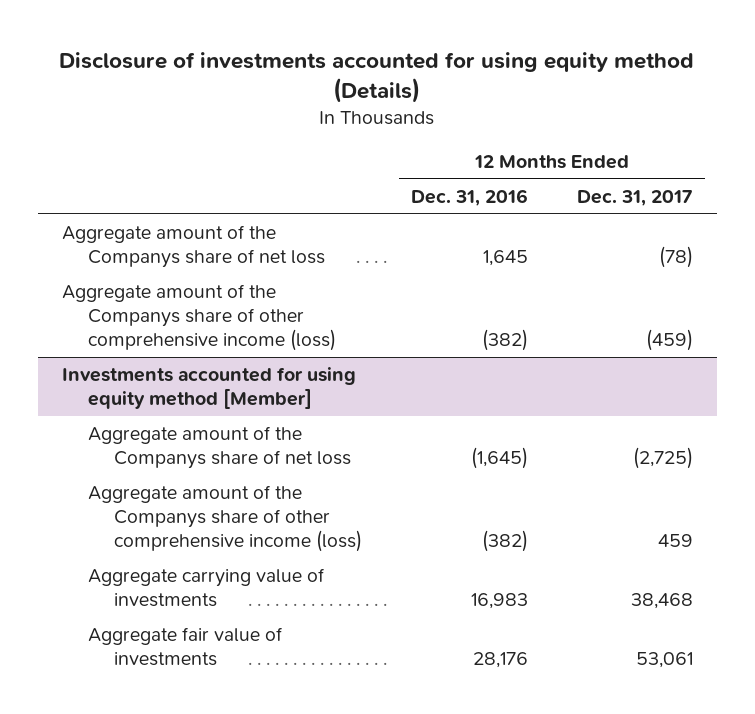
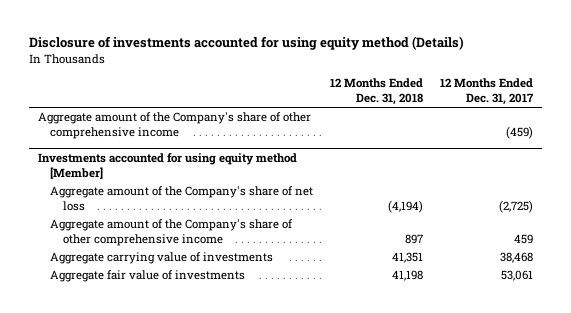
[410,189,528,207] Dec. 31, 2016 -> none
none -> [330,78,424,106] 12 Months Ended Dec. 31, 2018
[62,225,326,268] Aggregate amount of the Companys share of net loss -> none
[62,284,337,351] Aggregate amount of the Companys share of other comprehensive income (loss) -> [37,112,311,140] Aggregate amount of the Company's share of other comprehensive income
[88,426,352,469] Aggregate amount of the Companys share of net loss -> [50,186,314,212] Aggregate amount of the Company's share of net loss
[88,485,363,552] Aggregate amount of the Companys share of other comprehensive income (loss) -> [50,219,294,247] Aggregate amount of the Company's share of other comprehensive income

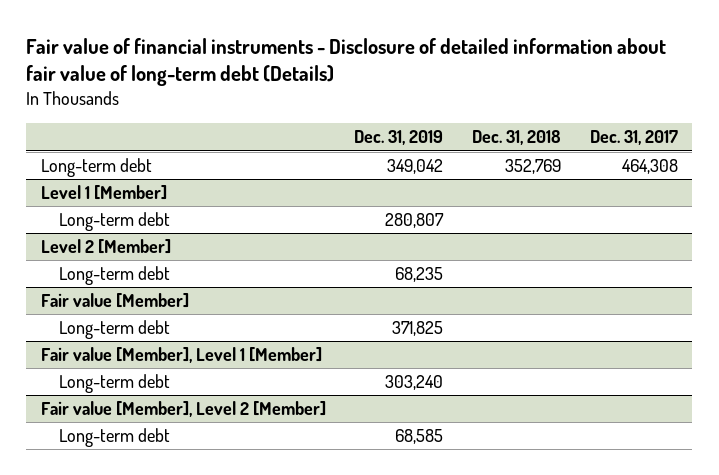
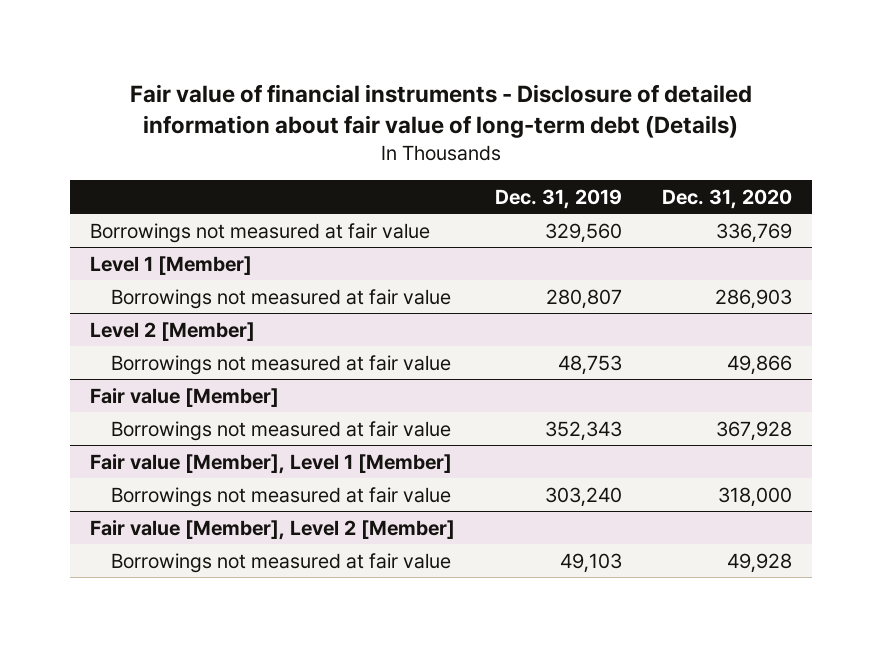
[472,130,562,146] Dec. 31, 2018 -> none
[590,130,679,146] Dec. 31, 2017 -> none
none -> [661,189,792,210] Dec. 31, 2020
[40,158,152,178] Long-term debt -> none
none -> [90,222,431,243] Borrowings not measured at fair value
[58,212,170,232] Long-term debt -> [111,288,452,309] Borrowings not measured at fair value
[58,266,170,286] Long-term debt -> none
none -> [111,354,452,375] Borrowings not measured at fair value
[58,320,170,340] Long-term debt -> none
none -> [111,420,452,441] Borrowings not measured at fair value
[58,374,170,394] Long-term debt -> [111,486,452,507] Borrowings not measured at fair value
[58,428,170,448] Long-term debt -> none
none -> [111,552,452,573] Borrowings not measured at fair value

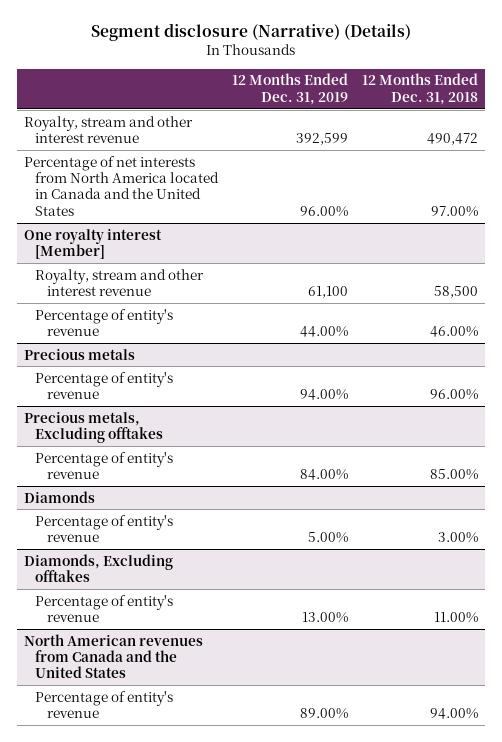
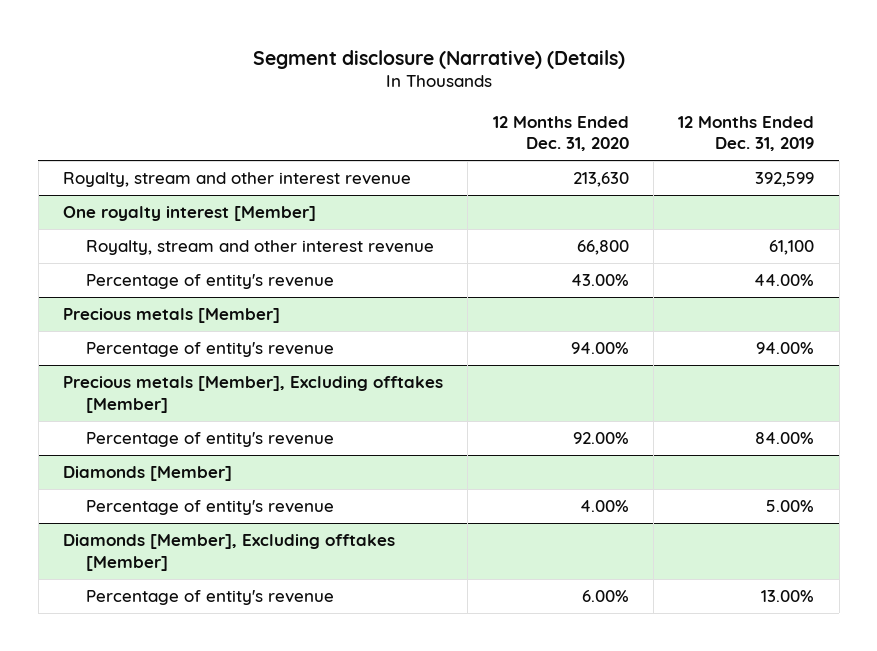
[362,73,479,105] 12 Months Ended Dec. 31, 2018 -> none
none -> [492,115,629,151] 12 Months Ended Dec. 31, 2020
[23,155,220,216] Percentage of net interests from North America located in Canada and the United States -> none
[23,348,135,360] Precious metals -> [63,308,281,324] Precious metals [Member]
[23,411,164,443] Precious metals, Excluding offtakes -> [63,376,444,413] Precious metals [Member], Excluding offtakes [Member]
[23,490,95,503] Diamonds -> [63,466,233,482] Diamonds [Member]
[23,553,173,582] Diamonds, Excluding offtakes -> [63,534,396,571] Diamonds [Member], Excluding offtakes [Member]
[23,633,203,679] North American revenues from Canada and the United States -> none
[35,690,174,718] Percentage of entity's revenue -> none

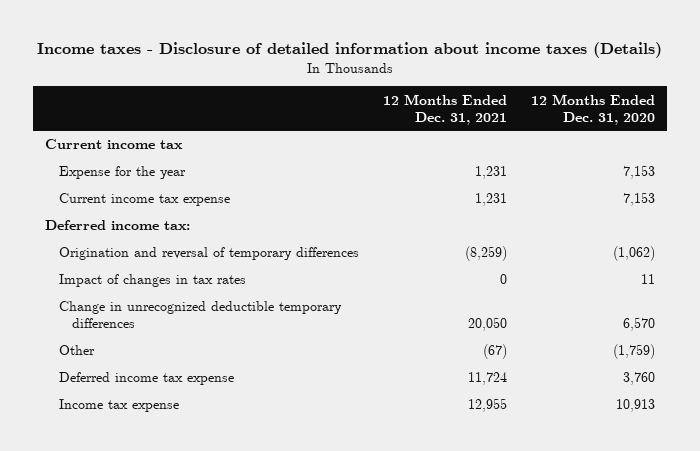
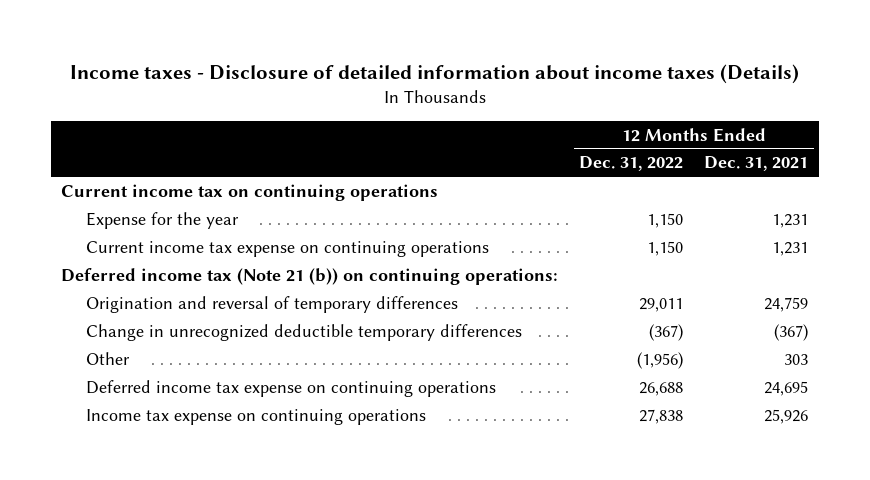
[530,93,655,125] 12 Months Ended Dec. 31, 2020 -> none
none -> [579,156,684,172] Dec. 31, 2022
[45,139,184,150] Current income tax -> [61,183,439,201] Current income tax on continuing operations
[58,274,246,288] Impact of changes in tax rates -> none
[58,193,230,207] Current income tax expense -> [86,240,490,257] Current income tax expense on continuing operations
[45,220,191,231] Deferred income tax: -> [61,267,559,285] Deferred income tax (Note 21 (b)) on continuing operations:
[464,246,507,262] (8,259) -> [764,296,809,312] 24,759
[467,317,507,332] 20,050 -> [774,323,809,341] (367)
[482,344,507,360] (67) -> [784,353,809,365] 303
[58,372,234,386] Deferred income tax expense -> [86,379,497,397] Deferred income tax expense on continuing operations
[467,372,507,386] 11,724 -> [764,380,809,396] 24,695
[58,399,179,413] Income tax expense -> [86,408,427,425] Income tax expense on continuing operations
[467,398,507,413] 12,955 -> [764,408,809,424] 25,926

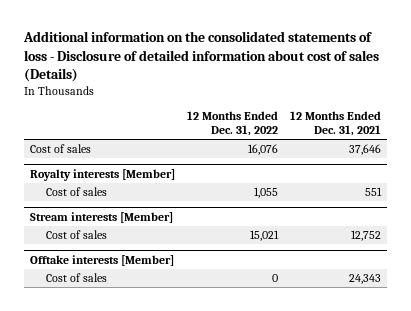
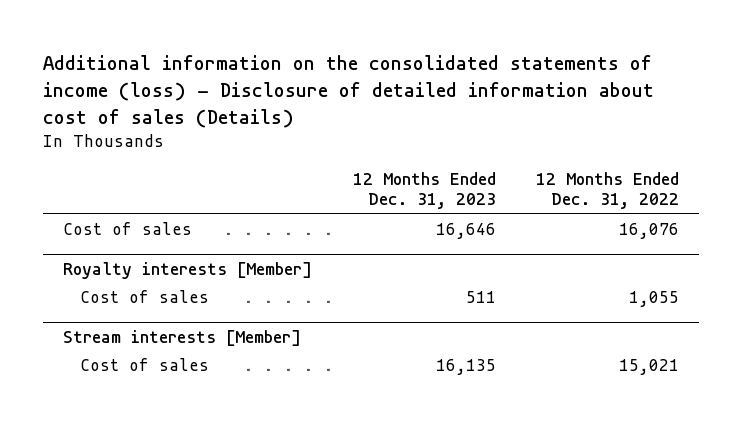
[22,31,379,83] Additional information on the consolidated statements of loss - Disclosure of detailed information about cost of sales (Details) -> [43,55,655,128] Additional information on the consolidated statements of income (loss) - Disclosure of detailed information about cost of sales (Details)
[290,111,382,137] 12 Months Ended Dec. 31, 2021 -> none
none -> [352,171,496,210] 12 Months Ended Dec. 31, 2023
[29,254,174,266] Offtake interests [Member] -> none
[45,273,107,283] Cost of sales -> none

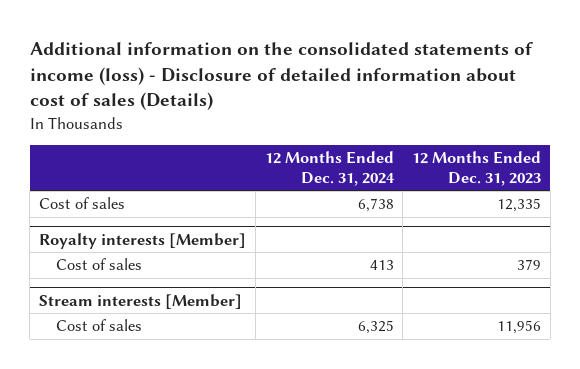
[536,171,680,210] 12 Months Ended Dec. 31, 2022 -> none
none -> [264,151,395,186] 12 Months Ended Dec. 31, 2024
[435,223,496,240] 16,646 -> [497,198,542,213] 12,335
[465,291,496,304] 511 -> [517,259,542,271] 379
[435,359,496,376] 16,135 -> [497,320,542,335] 11,956

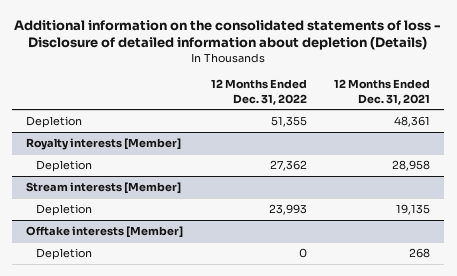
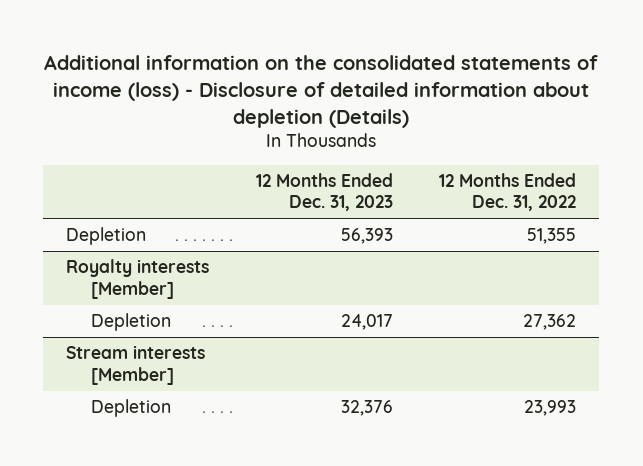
[14,19,442,50] Additional information on the consolidated statements of loss - Disclosure of detailed information about depletion (Details) -> [44,54,599,128] Additional information on the consolidated statements of income (loss) - Disclosure of detailed information about depletion (Details)
[334,79,431,105] 12 Months Ended Dec. 31, 2021 -> none
none -> [255,172,393,212] 12 Months Ended Dec. 31, 2023
[26,226,184,239] Offtake interests [Member] -> none
[35,248,92,261] Depletion -> none

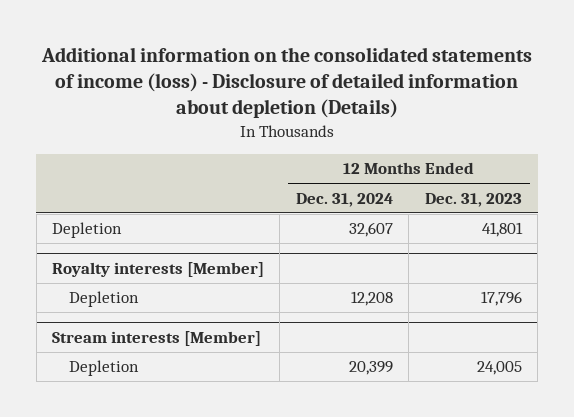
[439,172,577,212] 12 Months Ended Dec. 31, 2022 -> none
none -> [295,192,393,207] Dec. 31, 2024
[340,228,393,245] 56,393 -> [481,222,523,238] 41,801
[340,314,393,331] 24,017 -> [480,291,522,307] 17,796
[340,400,393,417] 32,376 -> [476,361,522,376] 24,005

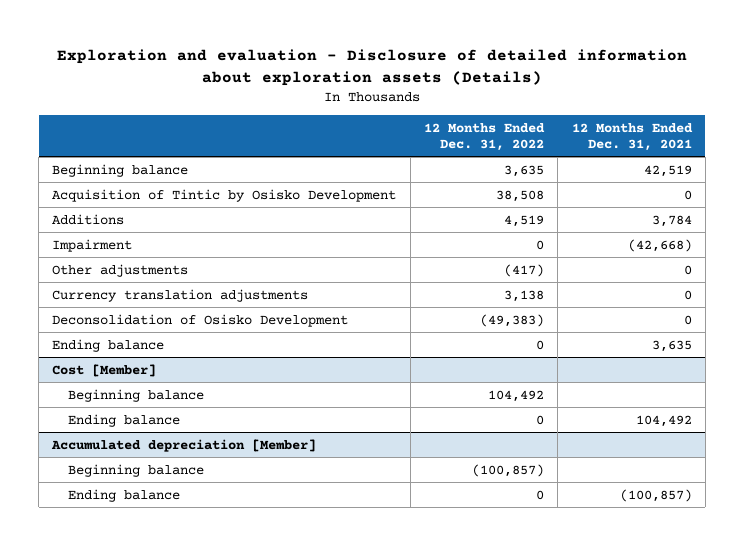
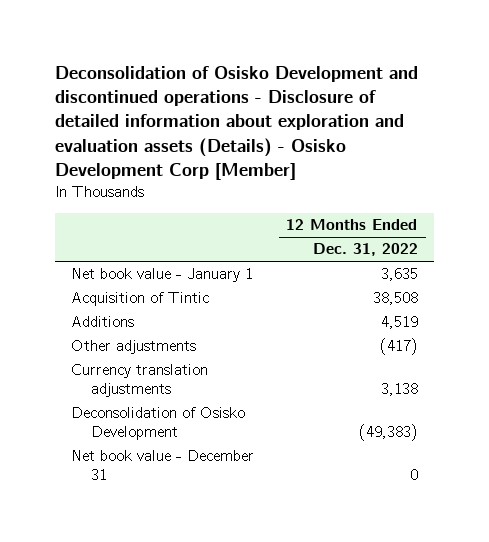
[56,49,687,86] Exploration and evaluation - Disclosure of detailed information about exploration assets (Details) -> [54,65,418,181] Deconsolidation of Osisko Development and discontinued operations - Disclosure of detailed information about exploration and evaluation assets (Details) - Osisko Development Corp [Member]
[571,122,693,151] 12 Months Ended Dec. 31, 2021 -> none
[52,163,189,177] Beginning balance -> [70,268,253,283] Net book value - January 1
[52,188,397,202] Acquisition of Tintic by Osisko Development -> [70,292,209,307] Acquisition of Tintic
[52,238,133,252] Impairment -> none
[52,363,157,377] Cost [Member] -> none
[67,388,204,402] Beginning balance -> none
[67,413,180,427] Ending balance -> none
[51,438,317,452] Accumulated depreciation [Member] -> none
[67,463,204,477] Beginning balance -> none
[67,488,180,502] Ending balance -> none
[52,338,165,352] Ending balance -> [70,450,254,481] Net book value - December 31

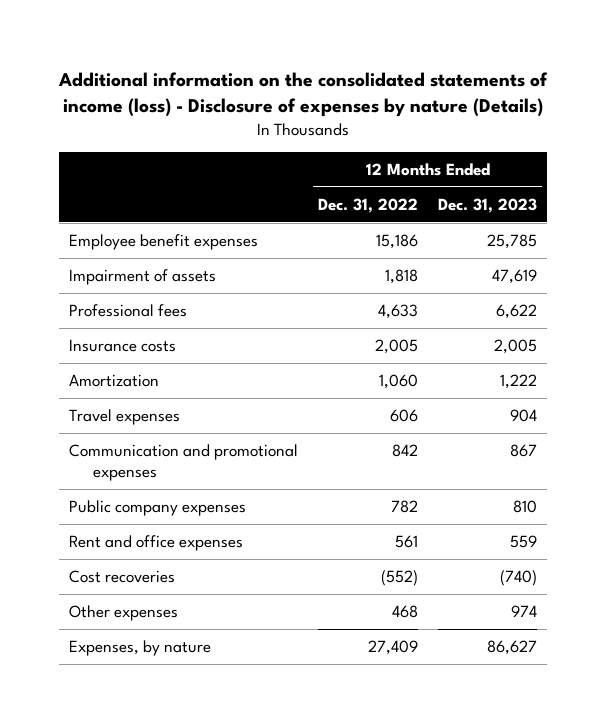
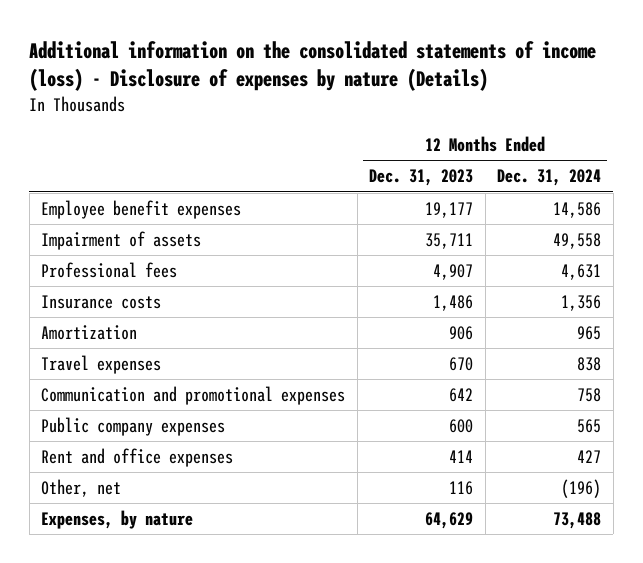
[318,197,419,213] Dec. 31, 2022 -> none
none -> [497,169,602,187] Dec. 31, 2024
[69,569,176,583] Cost recoveries -> none
[487,233,538,249] 25,785 -> [425,202,474,219] 19,177
[492,268,538,284] 47,619 -> [425,233,474,250] 35,711
[496,303,538,319] 6,622 -> [433,264,474,281] 4,907
[494,338,538,354] 2,005 -> [433,295,474,312] 1,486
[500,373,538,389] 1,222 -> [449,326,474,341] 906
[510,408,538,422] 904 -> [449,357,474,372] 670
[510,443,538,457] 867 -> [449,388,474,403] 642
[513,499,538,513] 810 -> [449,419,474,434] 600
[510,534,538,548] 559 -> [449,450,474,464] 414
[69,604,179,621] Other expenses -> [41,479,122,498] Other, net
[511,604,538,617] 974 -> [449,481,474,496] 116
[487,639,538,655] 86,627 -> [425,512,474,530] 64,629

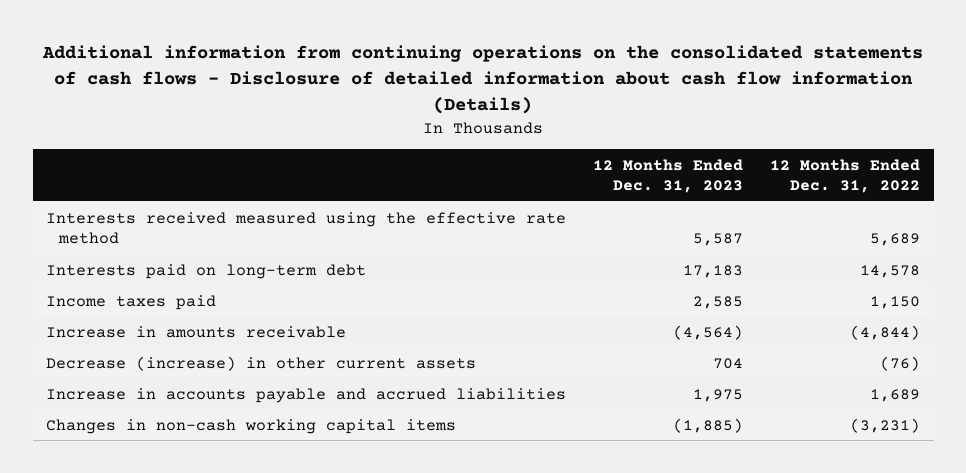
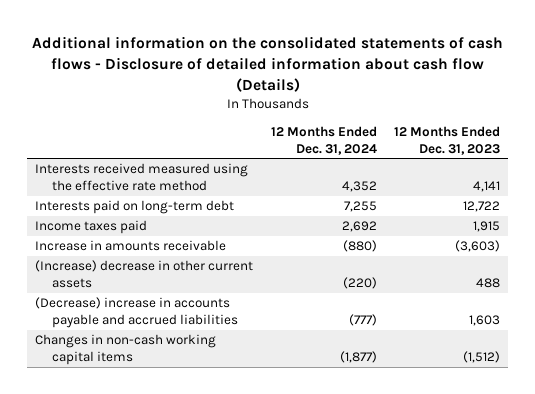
[42,45,924,115] Additional information from continuing operations on the consolidated statements of cash flows - Disclosure of detailed information about cash flow information (Details) -> [31,35,503,92] Additional information on the consolidated statements of cash flows - Disclosure of detailed information about cash flow (Details)
[770,158,921,193] 12 Months Ended Dec. 31, 2022 -> none
none -> [270,126,377,155] 12 Months Ended Dec. 31, 2024
[693,232,744,246] 5,587 -> [472,180,500,192] 4,141
[683,264,744,278] 17,183 -> [462,201,500,213] 12,722
[693,295,744,309] 2,585 -> [472,221,500,233] 1,915
[673,324,744,340] (4,564) -> [454,240,500,253] (3,603)
[46,355,477,371] Decrease (increase) in other current assets -> [35,260,254,288] (Increase) decrease in other current assets
[713,357,744,369] 704 -> [475,277,500,288] 488
[46,387,567,403] Increase in accounts payable and accrued liabilities -> [35,297,238,328] (Decrease) increase in accounts payable and accrued liabilities
[693,388,744,402] 1,975 -> [468,314,500,326] 1,603
[673,417,744,433] (1,885) -> [462,350,500,363] (1,512)

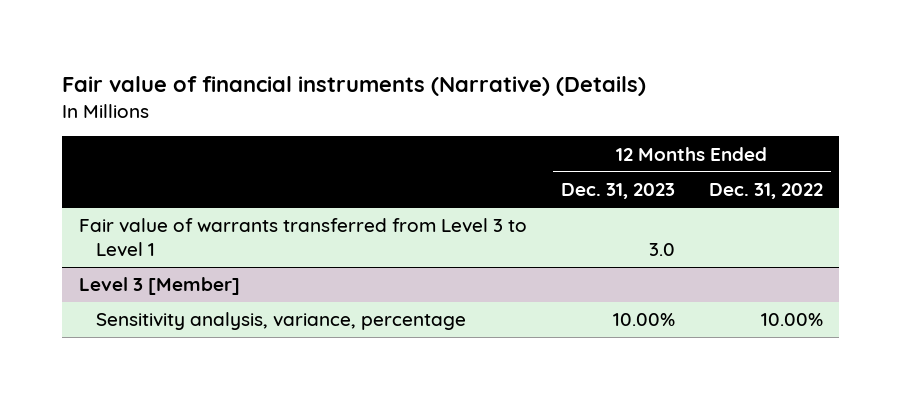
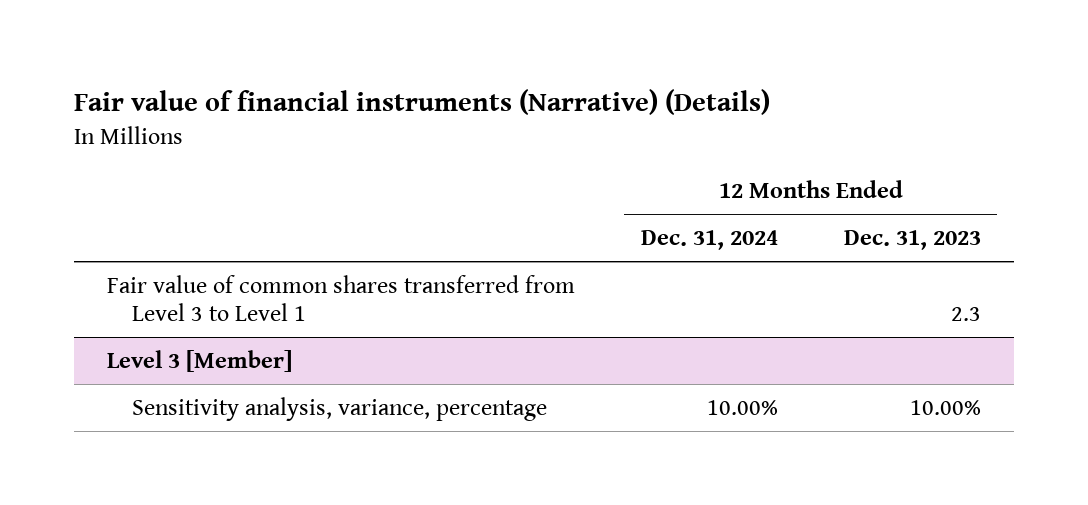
[708,183,823,200] Dec. 31, 2022 -> none
none -> [640,230,778,251] Dec. 31, 2024
[79,218,528,257] Fair value of warrants transferred from Level 3 to Level 1 -> [106,274,575,321] Fair value of common shares transferred from Level 3 to Level 1
[648,242,675,256] 3.0 -> [950,306,981,321] 2.3

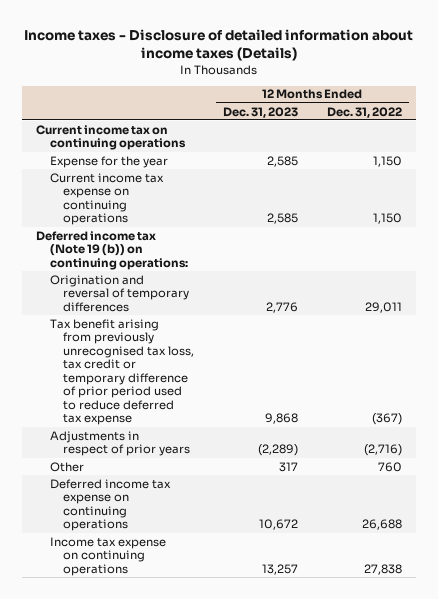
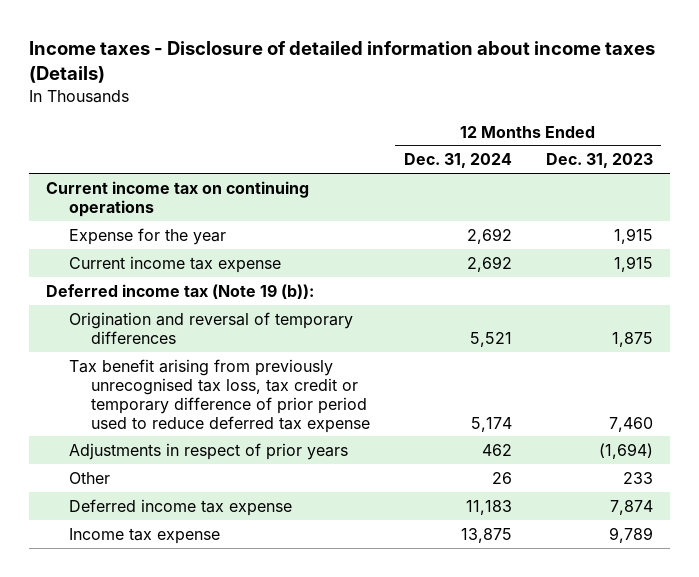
[326,106,402,118] Dec. 31, 2022 -> none
none -> [403,153,512,169] Dec. 31, 2024
[266,155,298,167] 2,585 -> [613,227,653,244] 1,915
[49,172,164,226] Current income tax expense on continuing operations -> [68,255,281,273] Current income tax expense
[266,213,298,225] 2,585 -> [613,255,653,272] 1,915
[36,230,188,270] Deferred income tax (Note 19 (b)) on continuing operations: -> [46,283,315,299] Deferred income tax (Note 19 (b)):
[265,301,298,313] 2,776 -> [611,331,653,347] 1,875
[264,413,298,425] 9,868 -> [608,416,653,432] 7,460
[257,444,298,457] (2,289) -> [598,442,653,459] (1,694)
[278,461,298,472] 317 -> [622,471,653,484] 233
[49,478,171,532] Deferred income tax expense on continuing operations -> [68,498,292,516] Deferred income tax expense
[258,519,298,531] 10,672 -> [609,499,653,515] 7,874
[49,536,166,576] Income tax expense on continuing operations -> [68,527,220,544] Income tax expense
[261,563,298,575] 13,257 -> [608,526,653,543] 9,789

